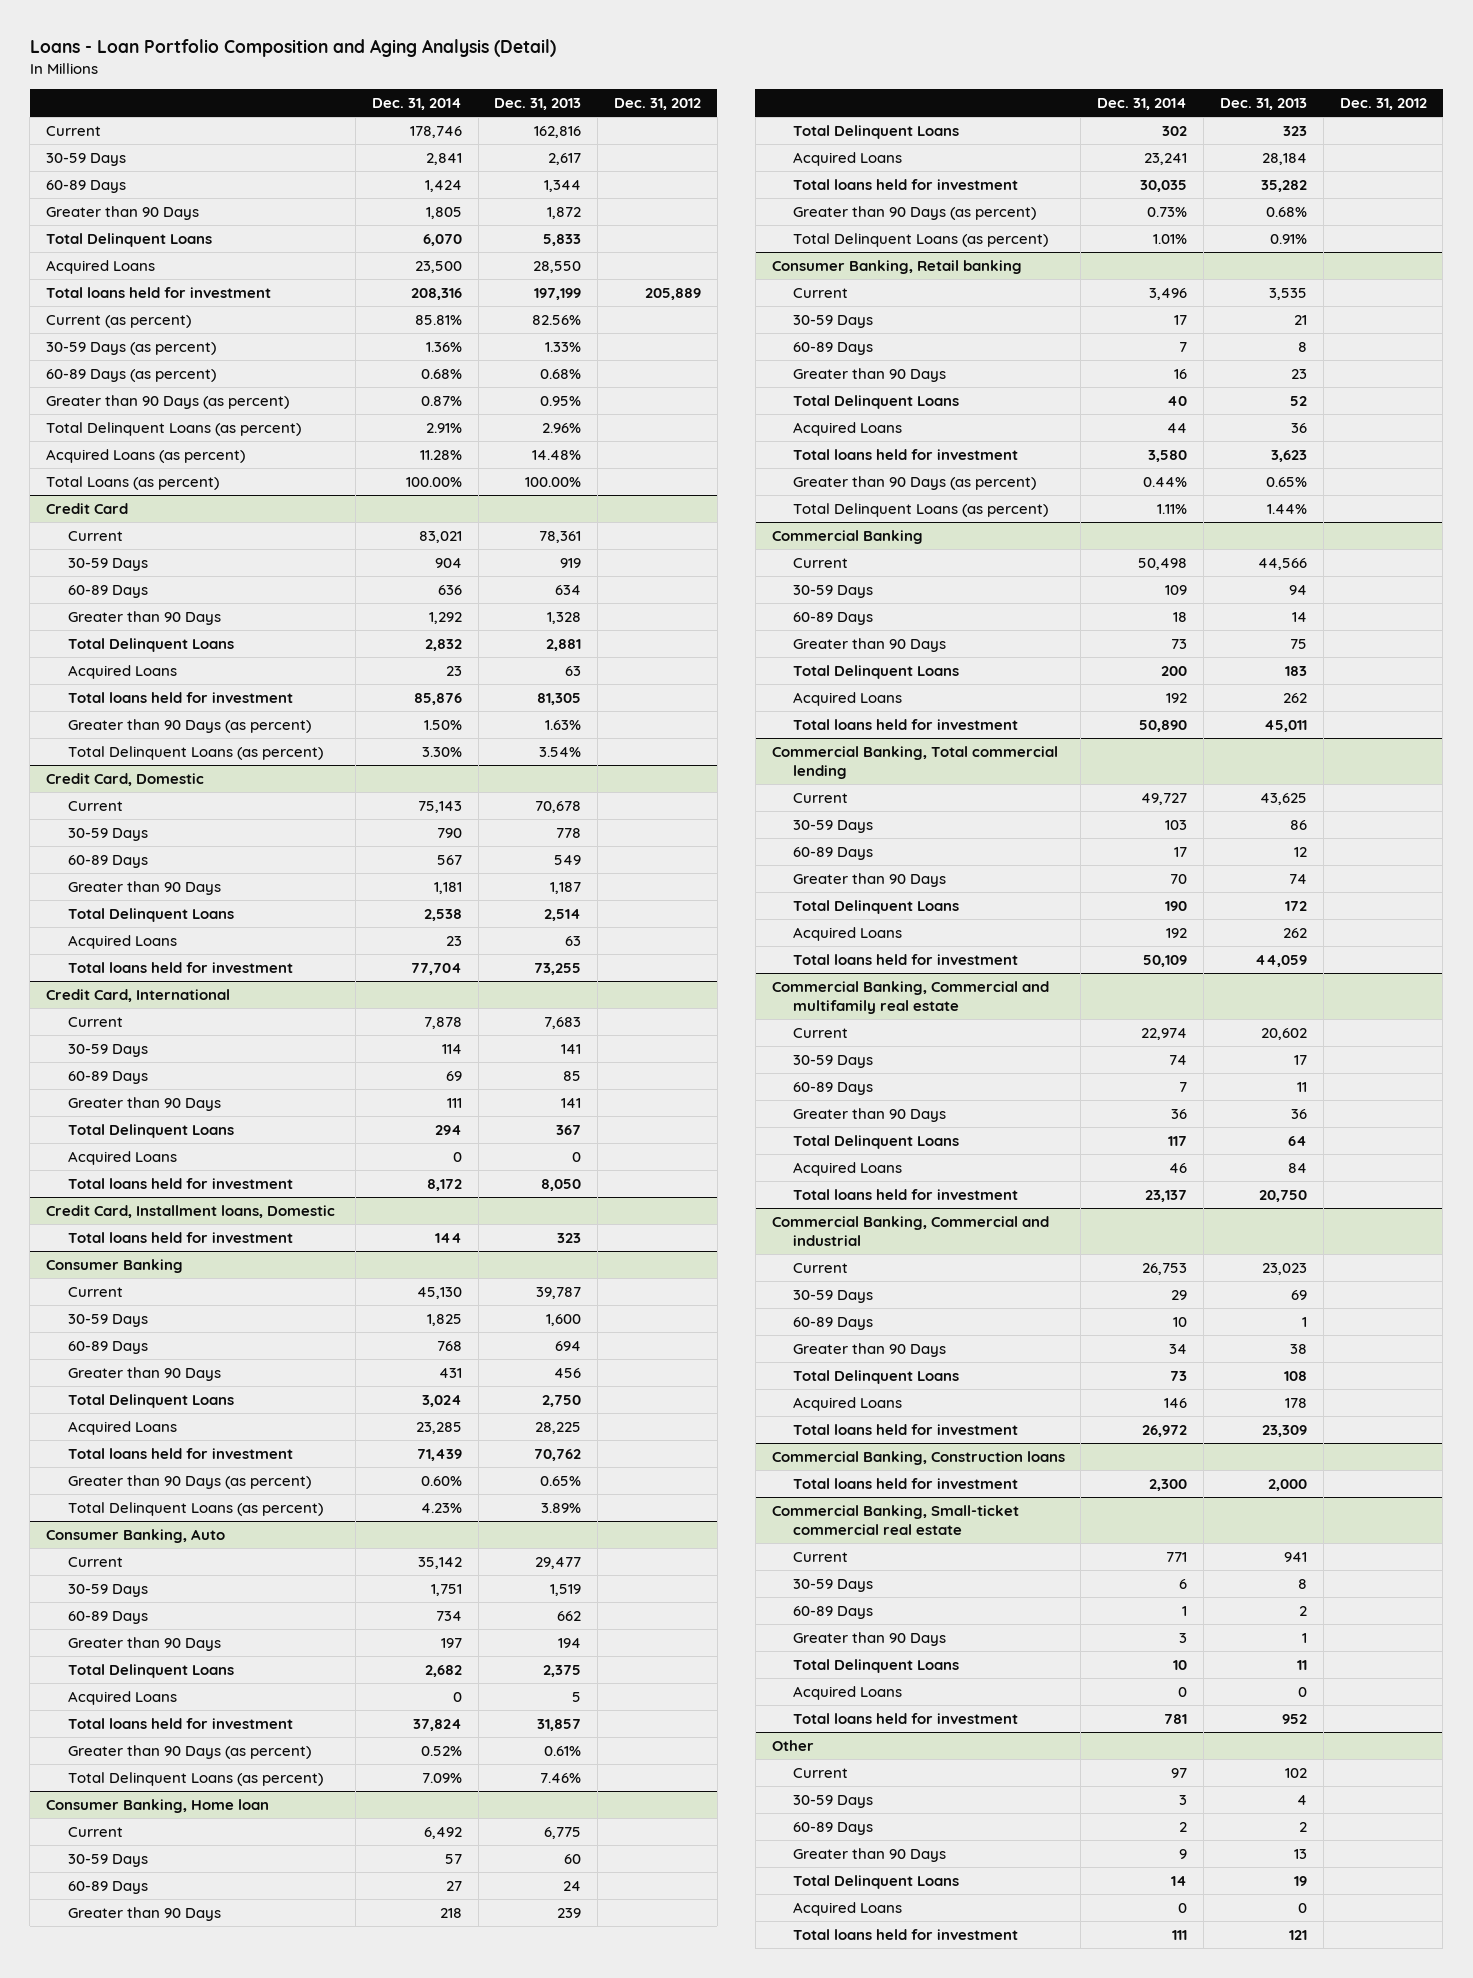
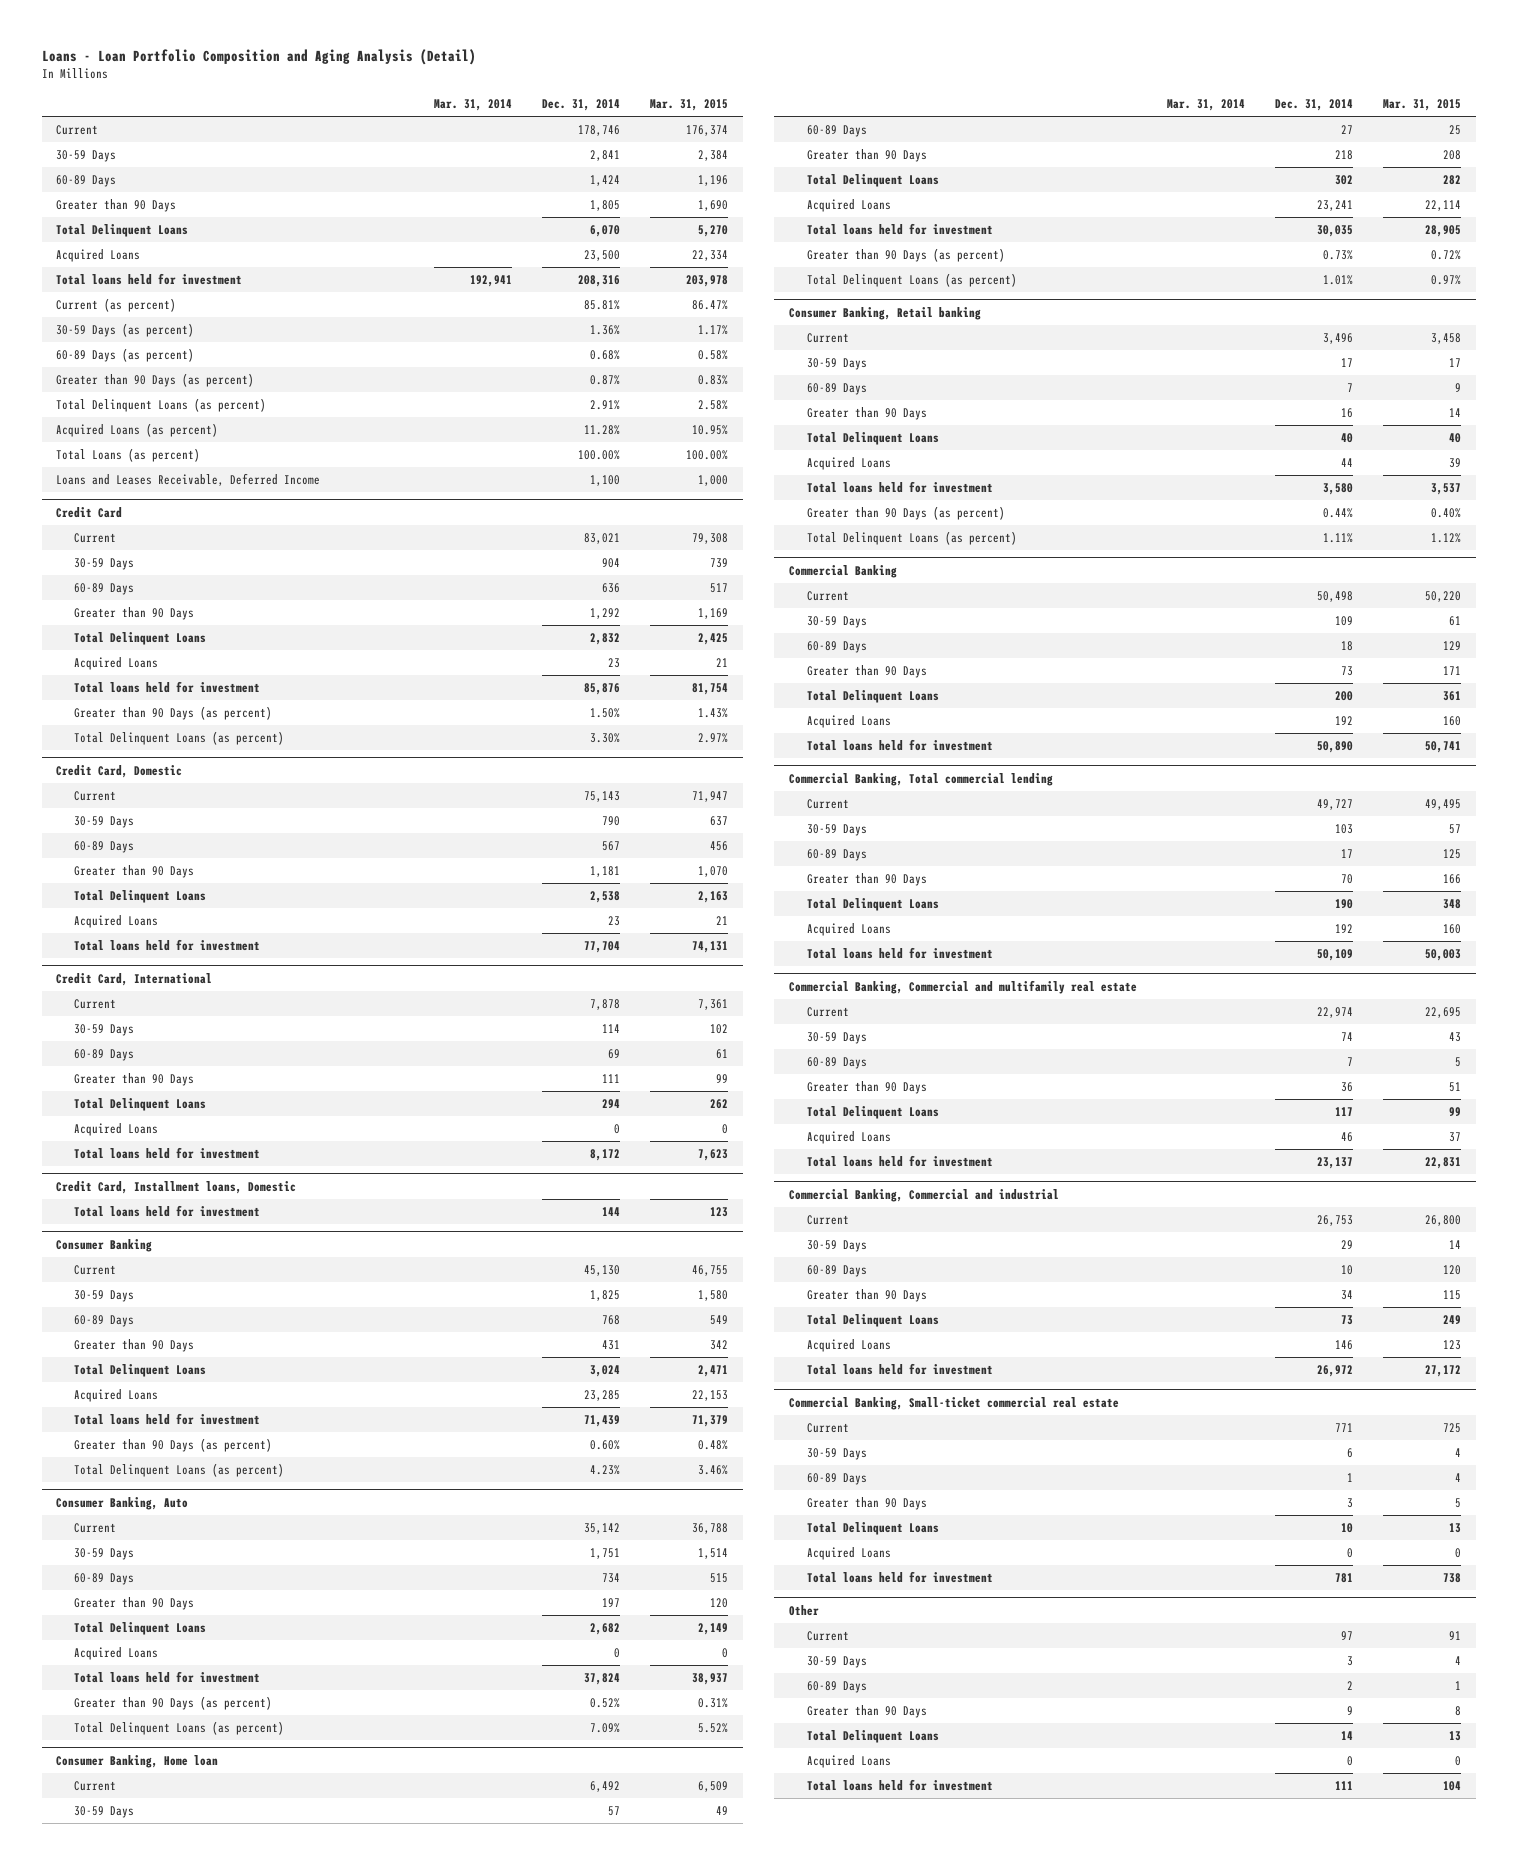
[494,98,582,111] Dec. 31, 2013 -> none
[614,98,702,111] Dec. 31, 2012 -> none
none -> [434,99,513,112] Mar. 31, 2014
none -> [649,99,728,112] Mar. 31, 2015
none -> [56,473,321,487] Loans and Leases Receivable, Deferred Income
[771,1450,1065,1465] Commercial Banking, Construction loans -> none
[793,1477,1019,1489] Total loans held for investment -> none

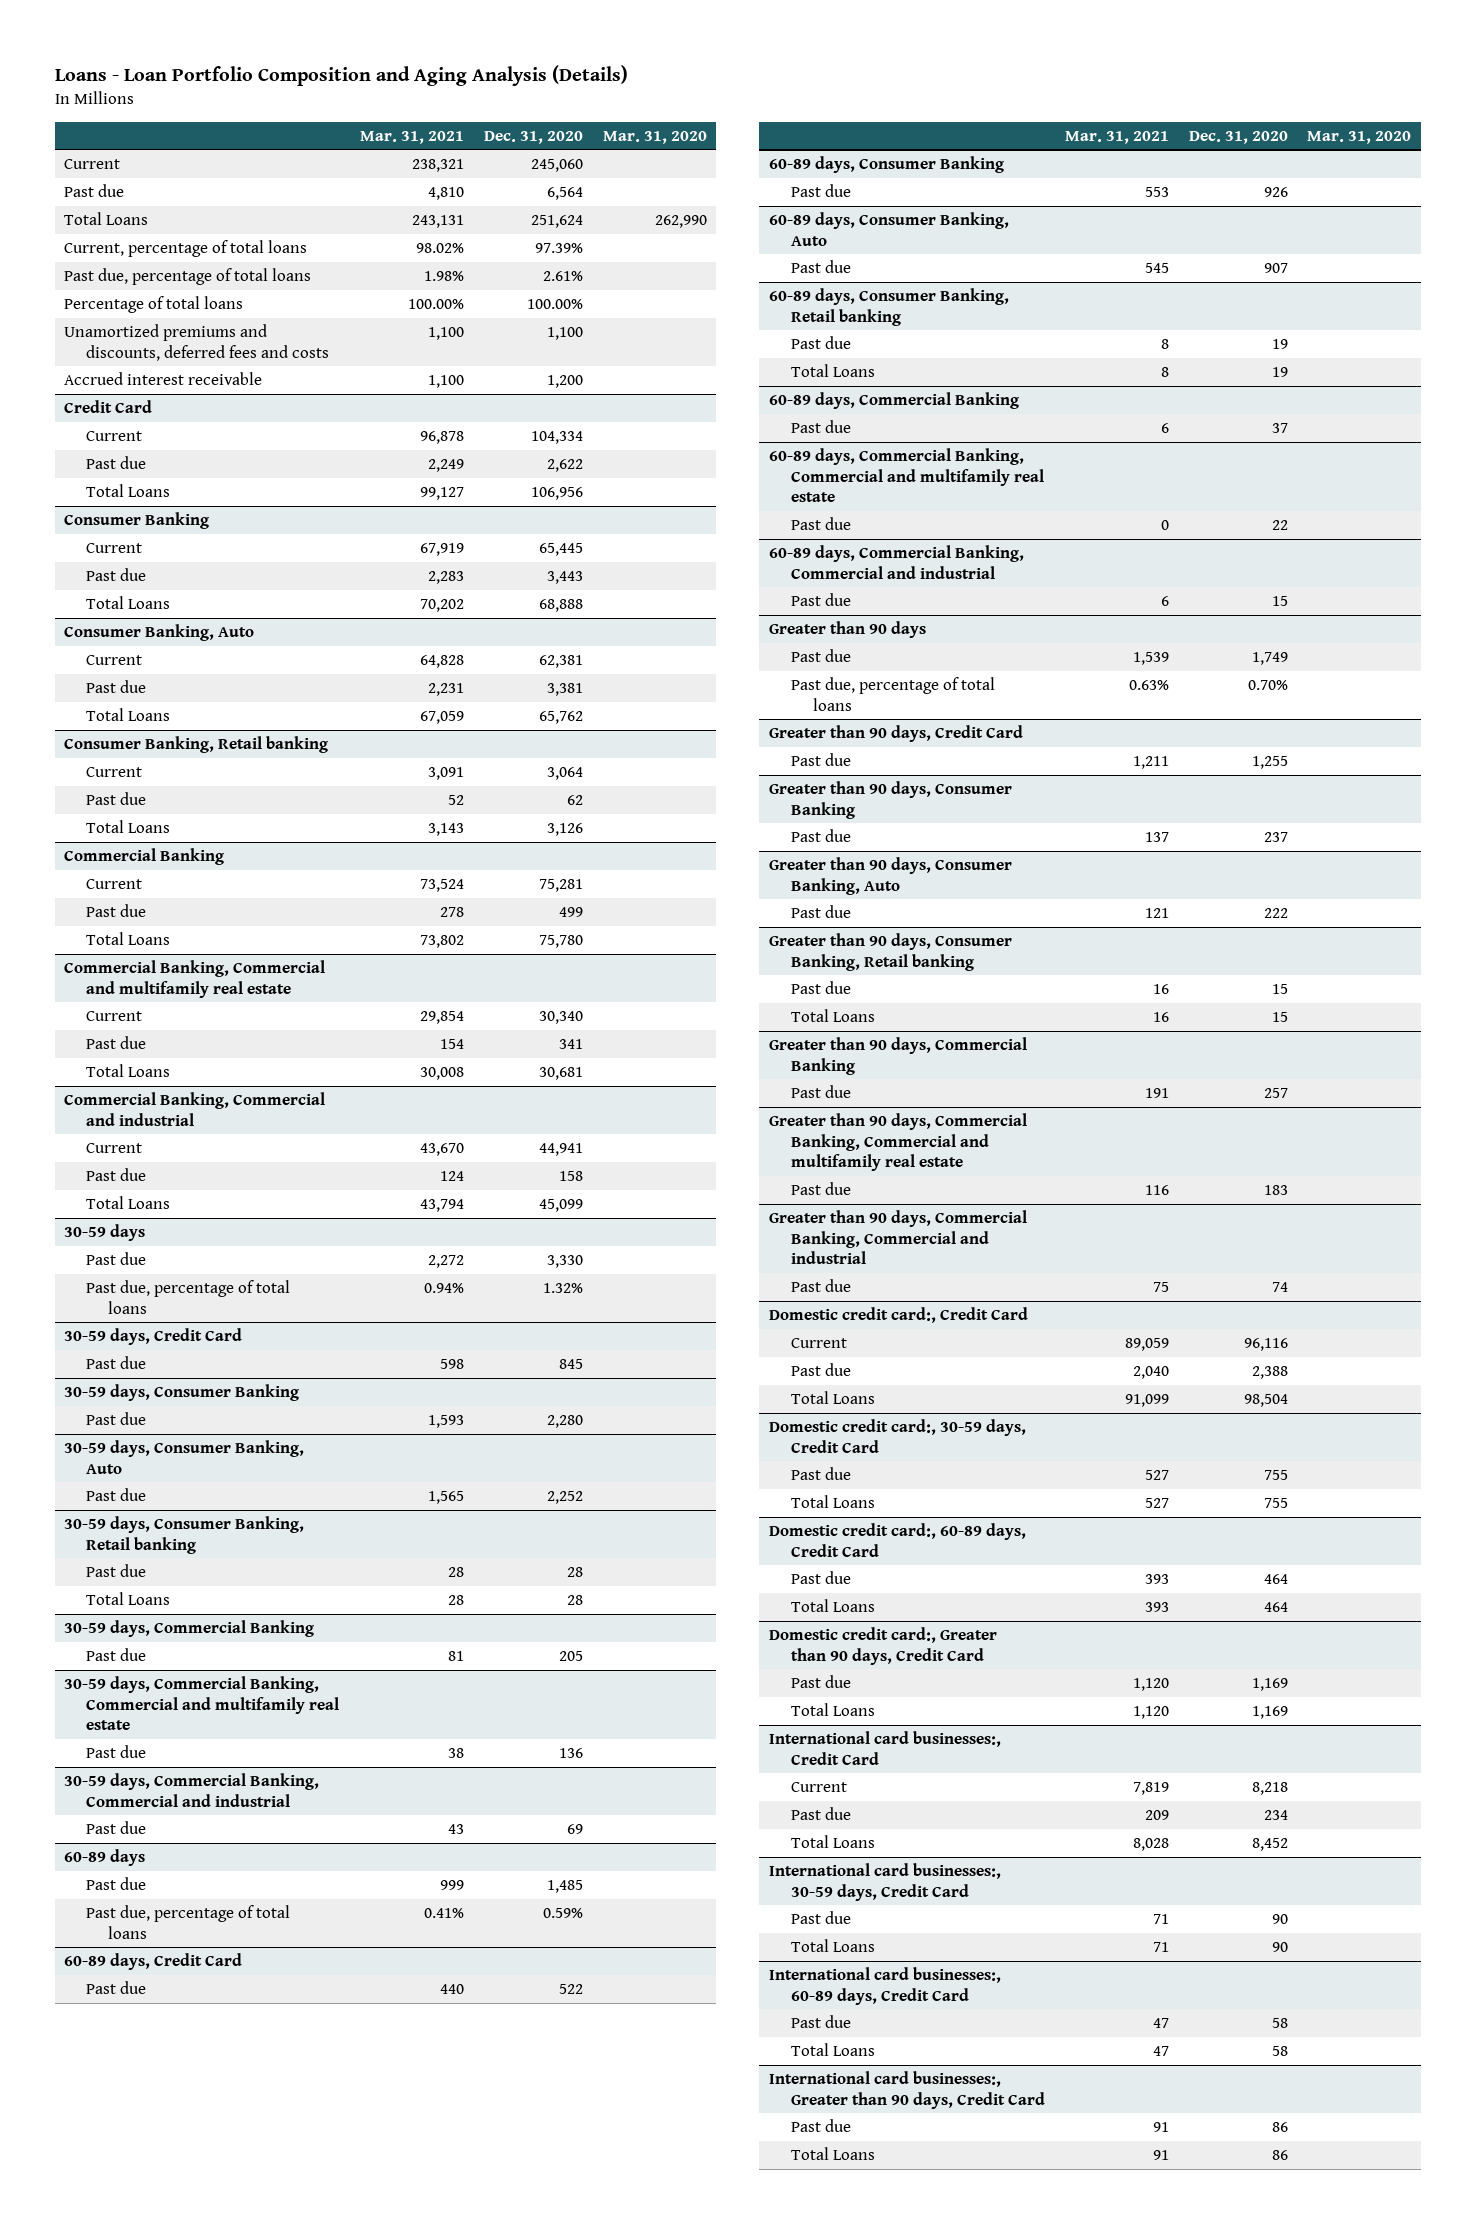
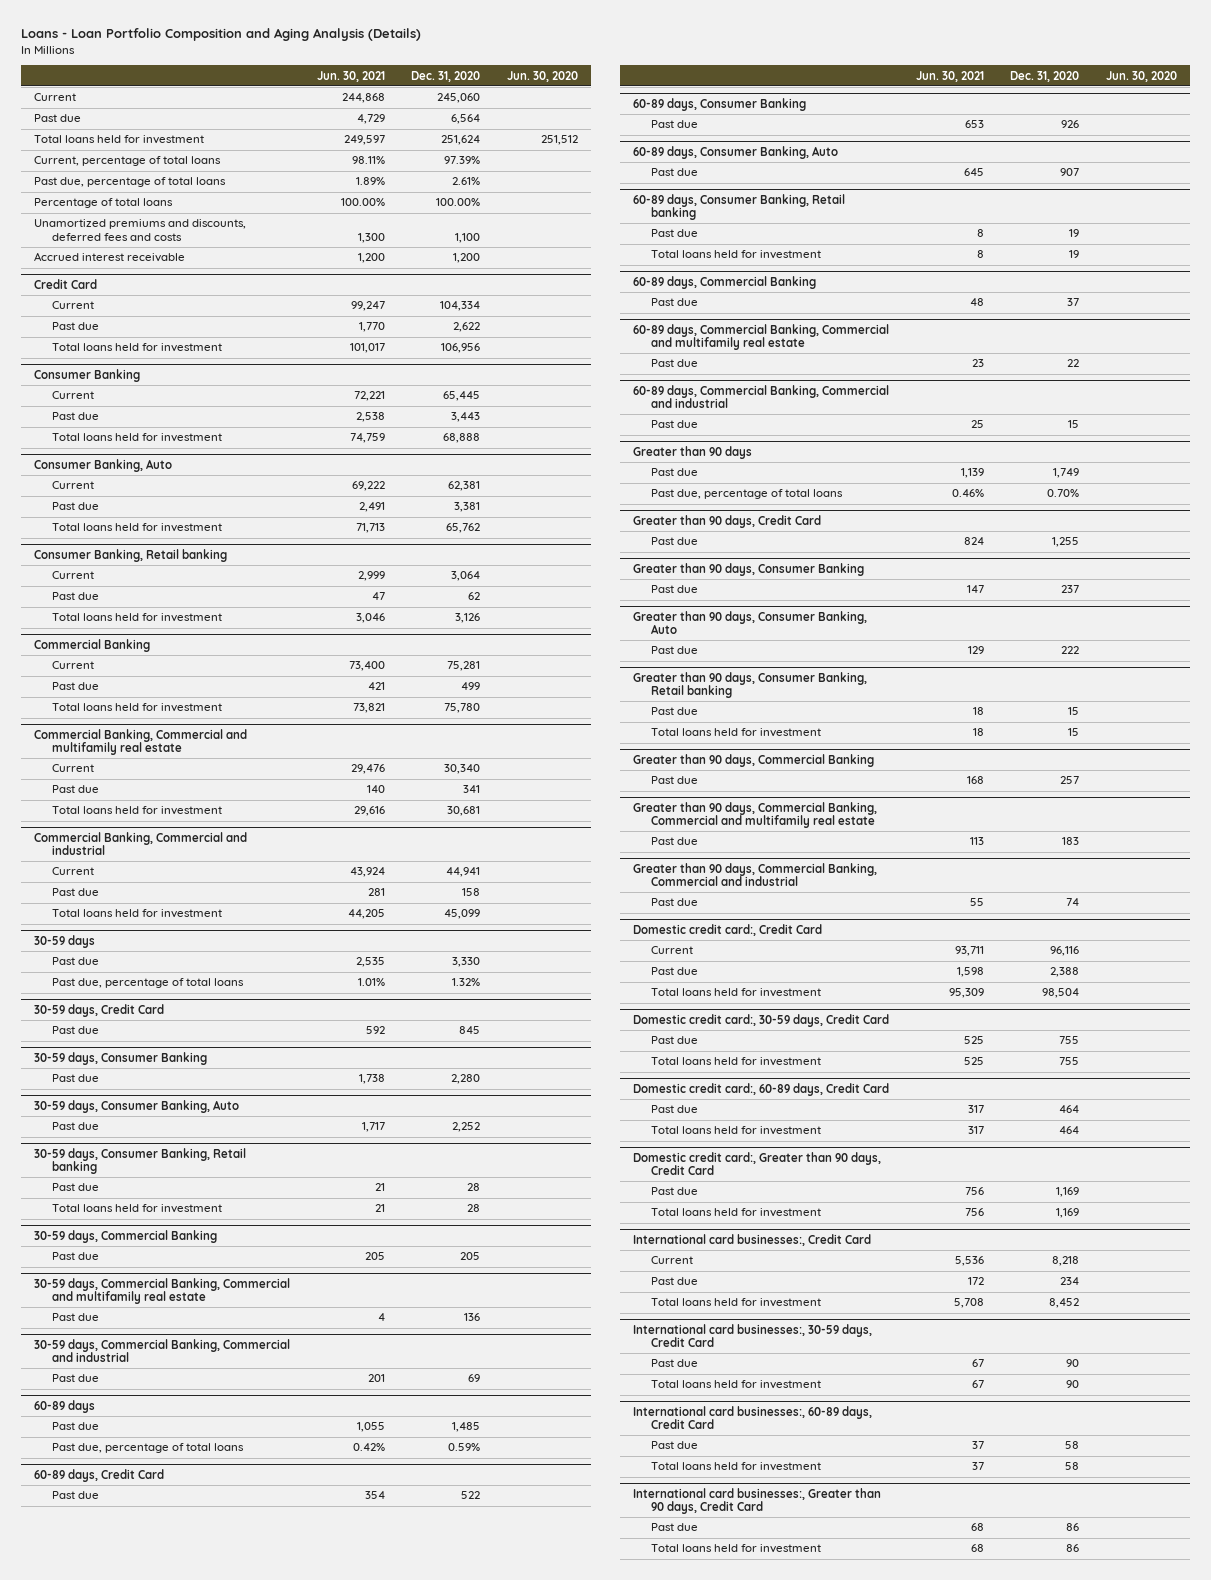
[360,130,465,144] Mar. 31, 2021 -> none
[602,130,707,144] Mar. 31, 2020 -> none
none -> [316,70,385,82] Jun. 30, 2021
none -> [506,70,578,82] Jun. 30, 2020
[64,212,149,226] Total Loans -> [33,135,204,145] Total loans held for investment
[86,484,171,498] Total Loans -> [51,343,222,353] Total loans held for investment
[86,596,171,610] Total Loans -> [51,433,222,443] Total loans held for investment
[86,708,171,722] Total Loans -> [51,523,222,533] Total loans held for investment
[86,820,171,834] Total Loans -> [51,613,222,623] Total loans held for investment
[86,932,171,946] Total Loans -> [51,703,222,713] Total loans held for investment
[86,1064,171,1078] Total Loans -> [51,806,222,816] Total loans held for investment
[86,1196,171,1210] Total Loans -> [51,909,222,919] Total loans held for investment
[86,1592,171,1606] Total Loans -> [51,1204,222,1214] Total loans held for investment
[791,364,876,378] Total Loans -> [650,250,821,260] Total loans held for investment
[791,1009,876,1023] Total Loans -> [650,728,821,738] Total loans held for investment
[791,1391,876,1405] Total Loans -> [650,988,821,998] Total loans held for investment
[791,1495,876,1509] Total Loans -> [650,1057,821,1067] Total loans held for investment
[791,1599,876,1613] Total Loans -> [650,1126,821,1136] Total loans held for investment
[791,1703,876,1717] Total Loans -> [650,1208,821,1218] Total loans held for investment
[791,1835,876,1849] Total Loans -> [650,1298,821,1308] Total loans held for investment
[791,1939,876,1953] Total Loans -> [650,1380,821,1390] Total loans held for investment
[791,2043,876,2057] Total Loans -> [650,1462,821,1472] Total loans held for investment
[791,2147,876,2161] Total Loans -> [650,1544,821,1554] Total loans held for investment

